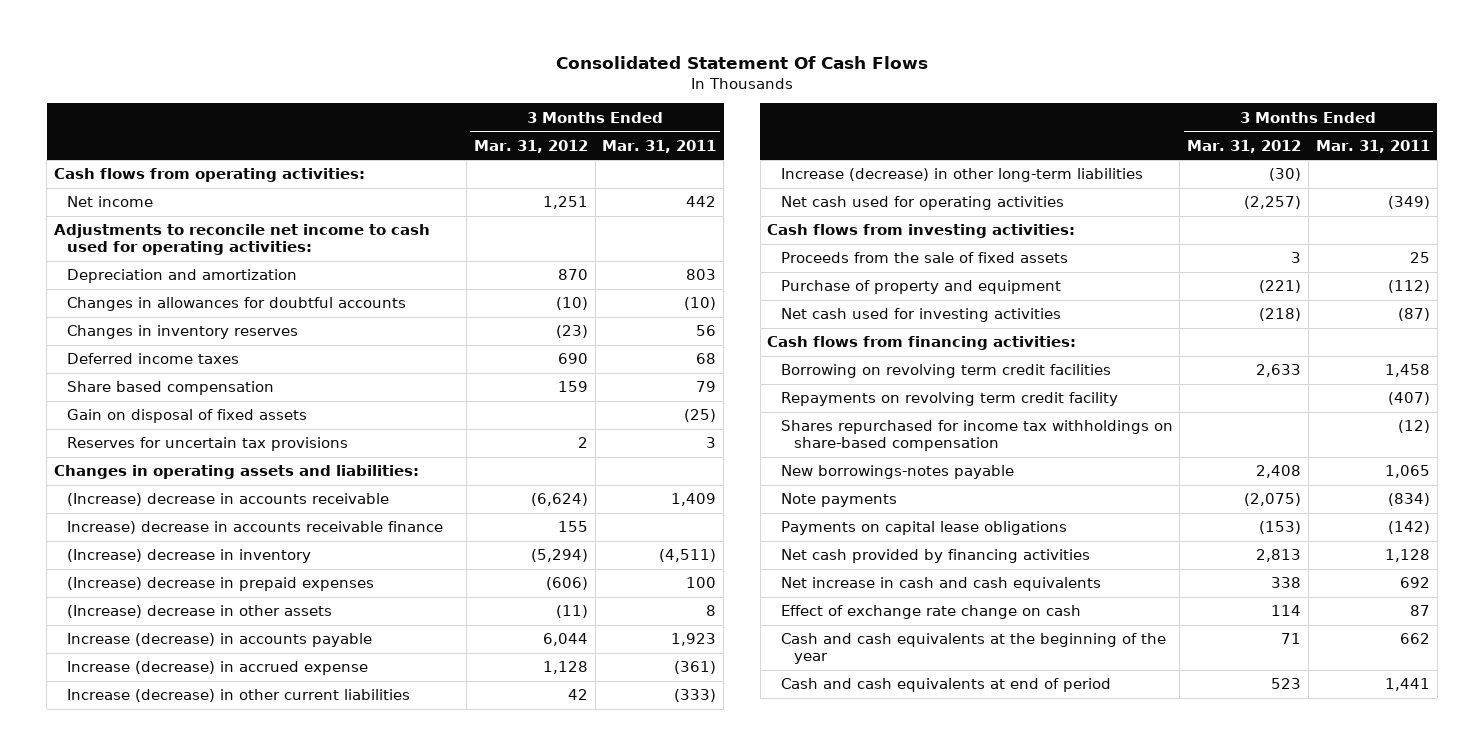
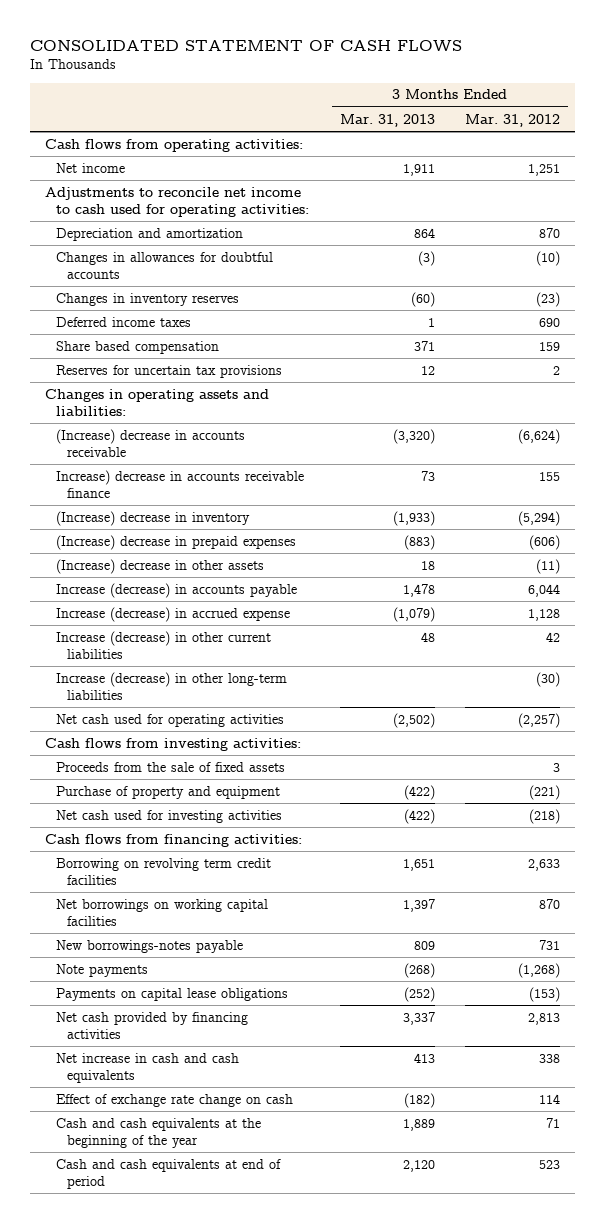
[555,56,928,70] Consolidated Statement Of Cash Flows -> [29,39,462,51] CONSOLIDATED STATEMENT OF CASH FLOWS
[602,139,717,153] Mar. 31, 2011 -> none
none -> [339,113,435,127] Mar. 31, 2013
[67,409,308,424] Gain on disposal of fixed assets -> none
[780,392,1118,407] Repayments on revolving term credit facility -> none
[780,420,1173,452] Shares repurchased for income tax withholdings on share-based compensation -> none
none -> [56,898,269,926] Net borrowings on working capital facilities
[1256,465,1302,479] 2,408 -> [538,939,560,950] 731
[1244,493,1302,507] (2,075) -> [517,962,560,978] (1,268)

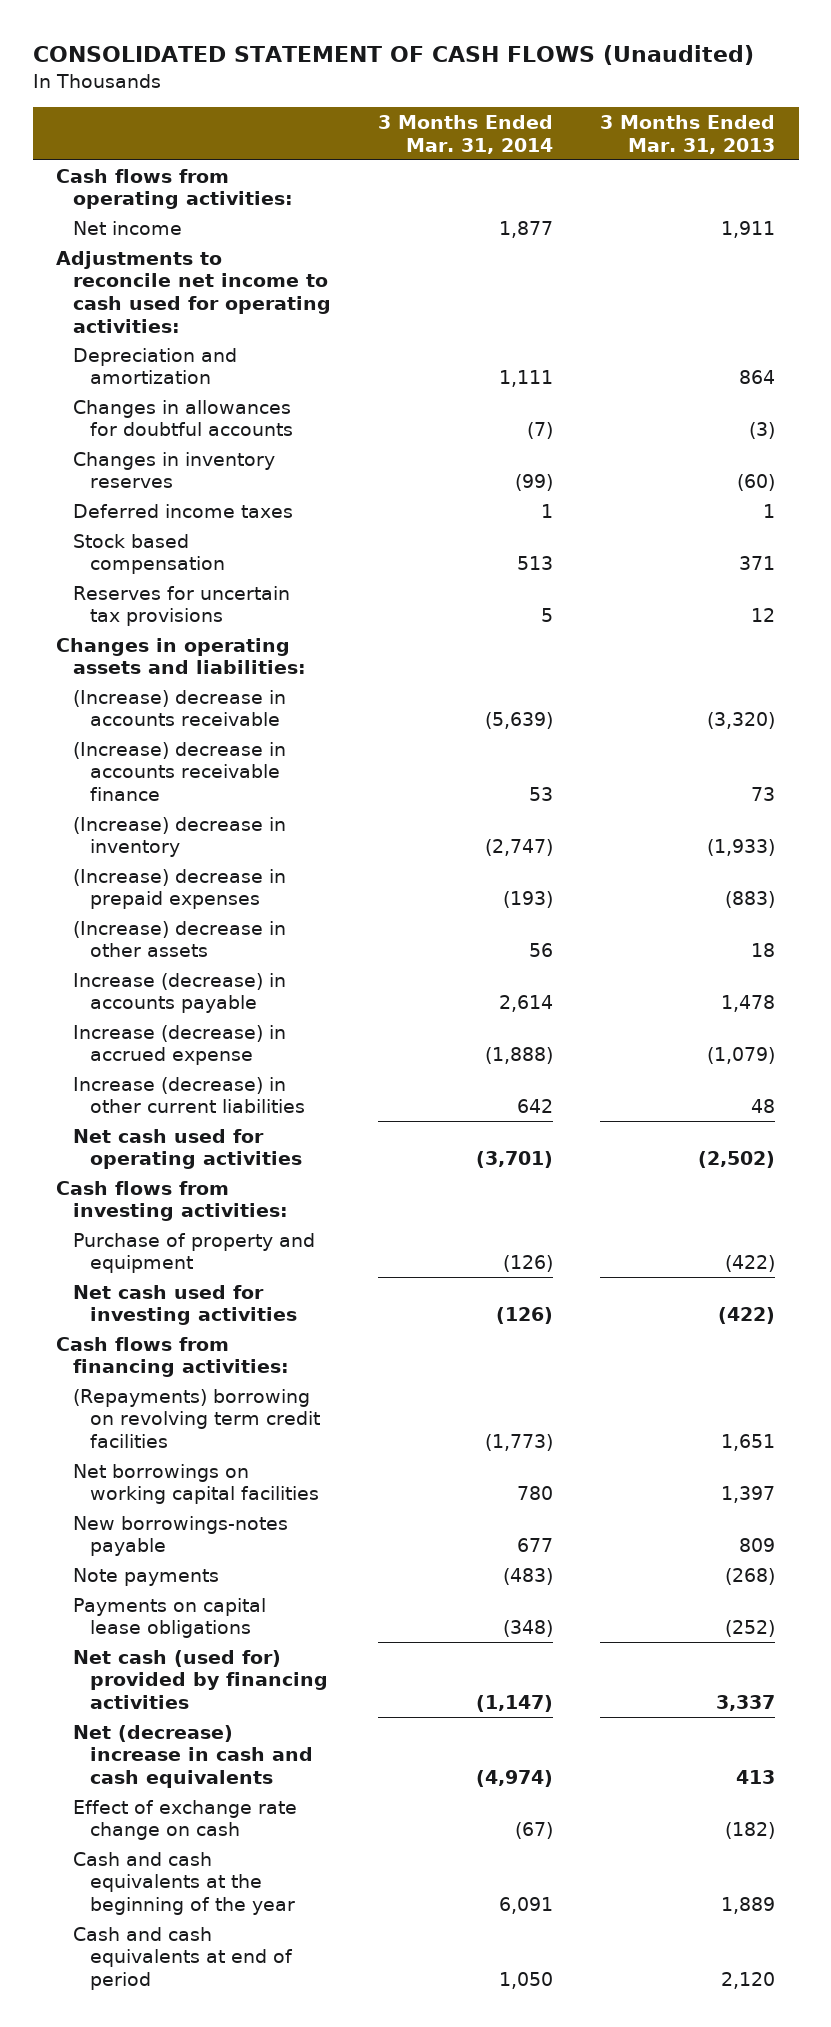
[29,39,462,51] CONSOLIDATED STATEMENT OF CASH FLOWS -> [32,45,754,66] CONSOLIDATED STATEMENT OF CASH FLOWS (Unaudited)
[464,113,560,127] Mar. 31, 2012 -> none
none -> [378,115,554,154] 3 Months Ended Mar. 31, 2014
[56,340,220,354] Share based compensation -> [73,533,226,575] Stock based compensation
[56,469,305,498] Increase) decrease in accounts receivable finance -> [73,741,287,801] (Increase) decrease in accounts receivable finance
[56,671,288,700] Increase (decrease) in other long-term liabilities -> none
[56,761,286,772] Proceeds from the sale of fixed assets -> none
[56,857,272,885] Borrowing on revolving term credit facilities -> [73,1388,321,1448] (Repayments) borrowing on revolving term credit facilities
[56,1011,249,1039] Net cash provided by financing activities -> [73,1649,329,1709] Net cash (used for) provided by financing activities
[56,1052,240,1083] Net increase in cash and cash equivalents -> [73,1724,314,1788] Net (decrease) increase in cash and cash equivalents

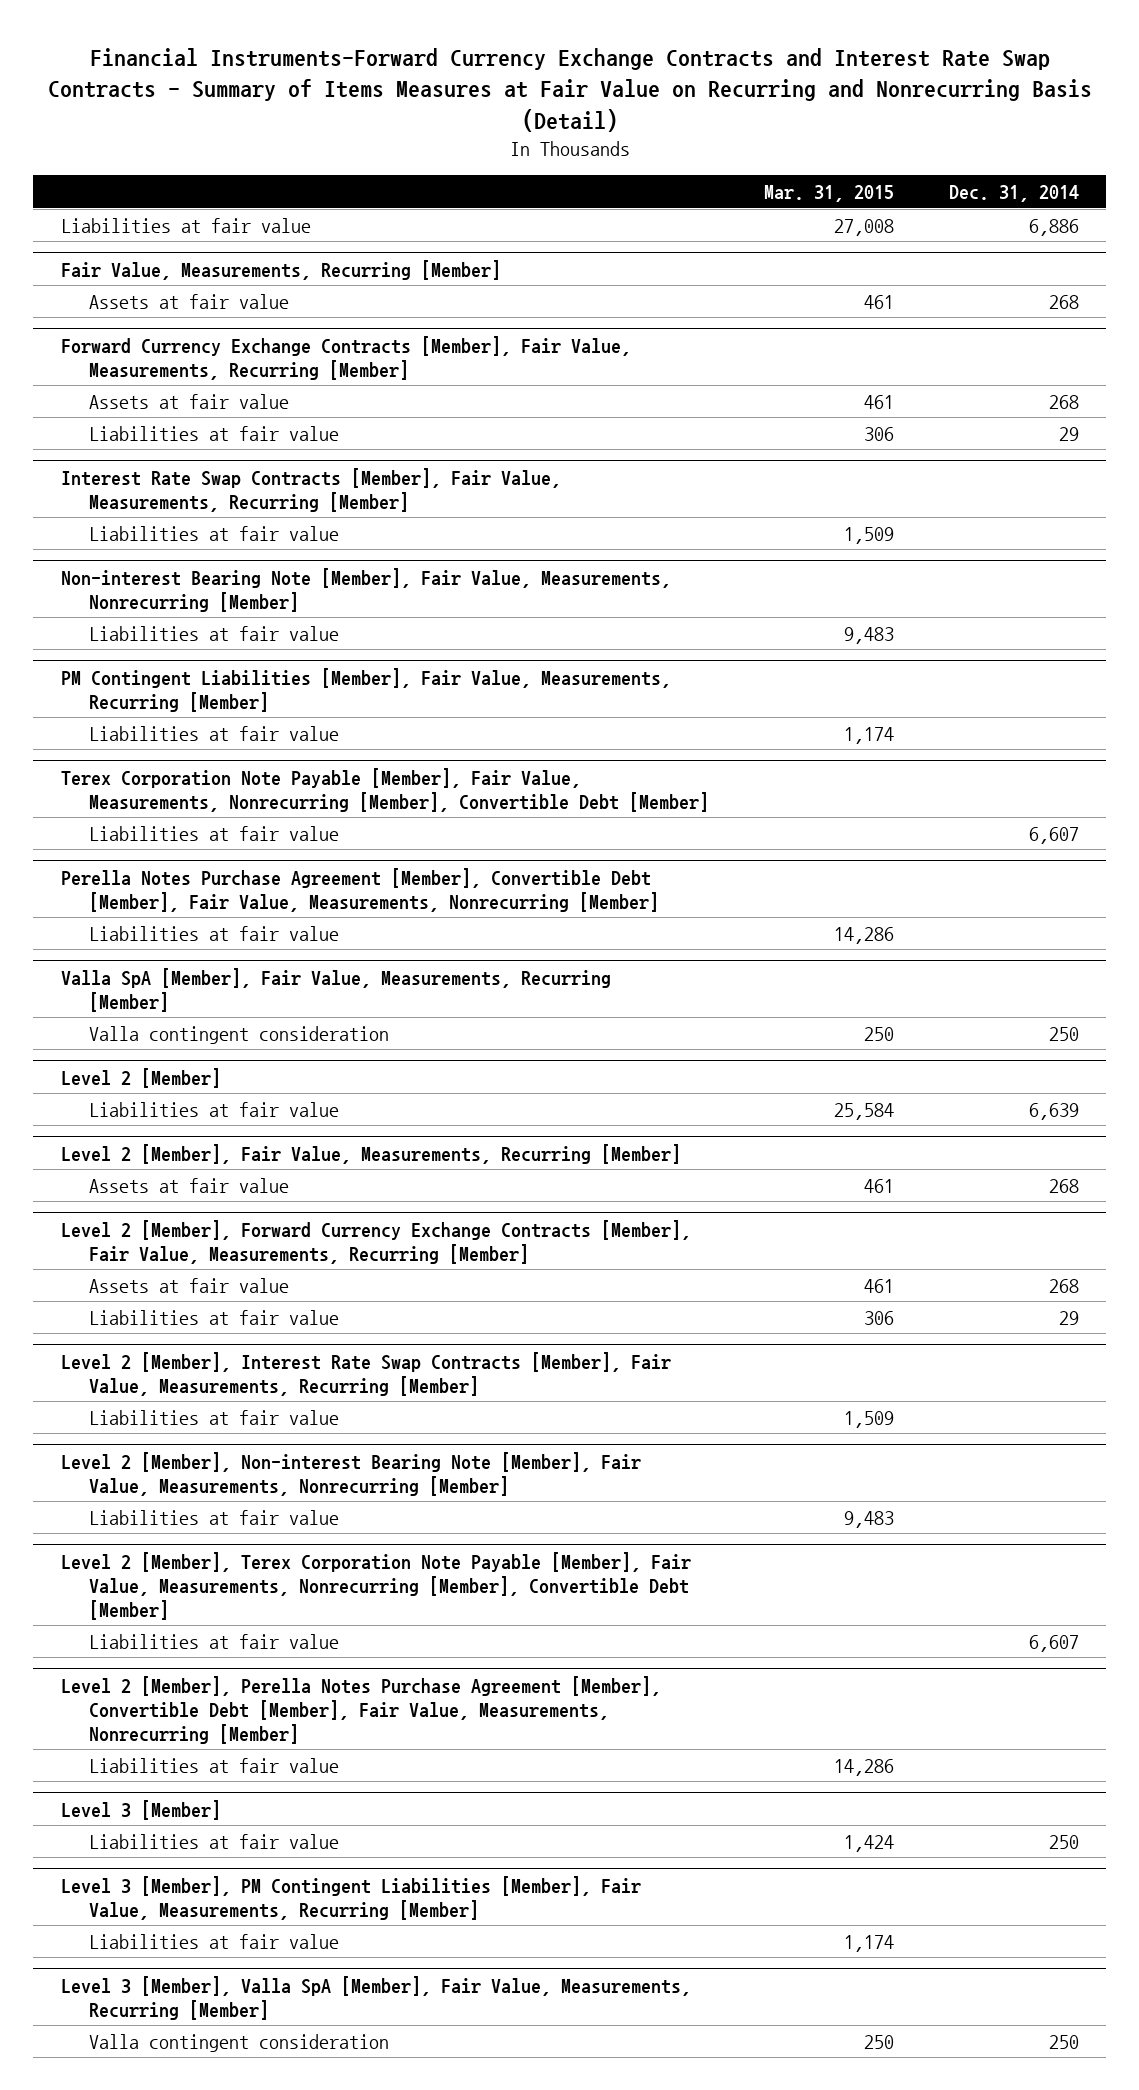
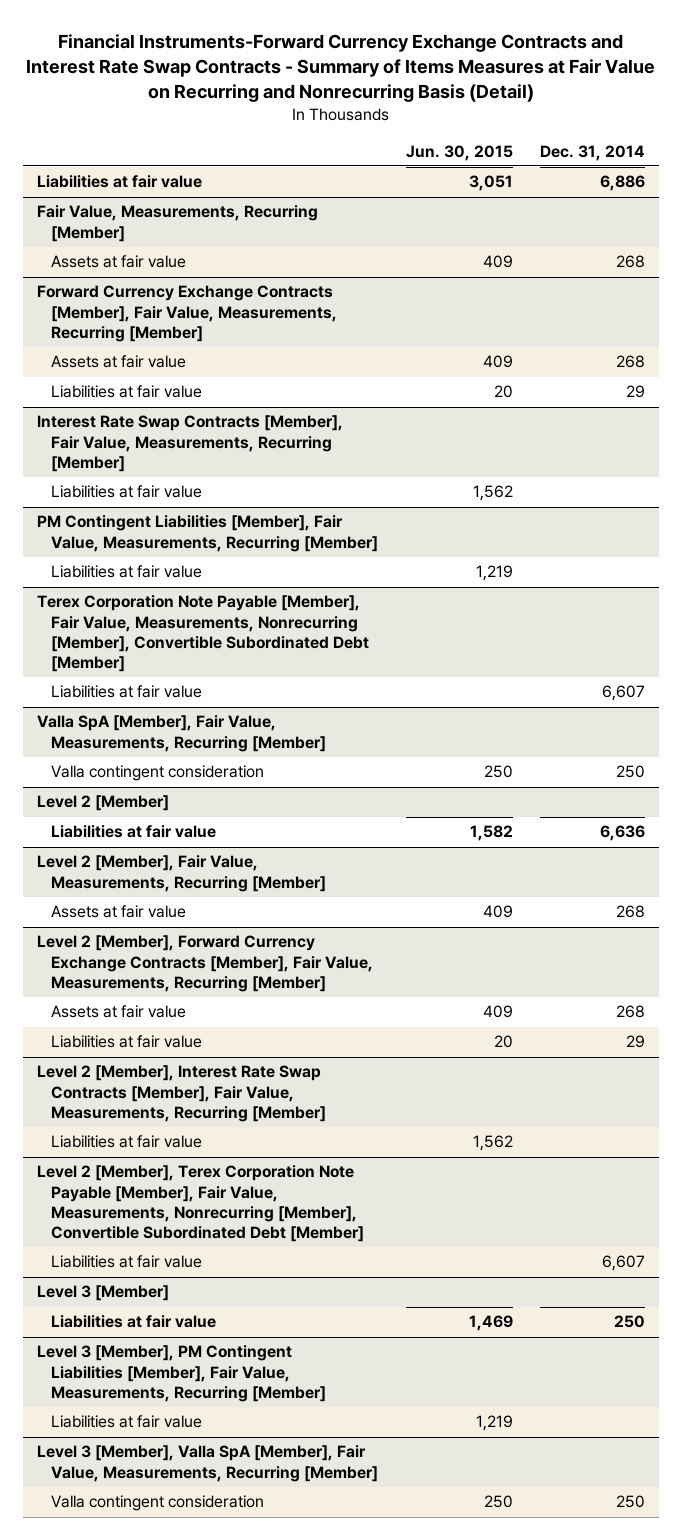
[763,184,894,202] Mar. 31, 2015 -> none
none -> [405,144,513,161] Jun. 30, 2015
[60,567,671,612] Non-interest Bearing Note [Member], Fair Value, Measurements, Nonrecurring [Member] -> none
[89,625,340,641] Liabilities at fair value -> none
[60,767,710,812] Terex Corporation Note Payable [Member], Fair Value, Measurements, Nonrecurring [Member], Convertible Debt [Member] -> [36,595,370,672] Terex Corporation Note Payable [Member], Fair Value, Measurements, Nonrecurring [Member], Convertible Subordinated Debt [Member]
[60,867,660,912] Perella Notes Purchase Agreement [Member], Convertible Debt [Member], Fair Value, Measurements, Nonrecurring [Member] -> none
[89,925,340,941] Liabilities at fair value -> none
[1028,1102,1079,1120] 6,639 -> [600,825,646,842] 6,636
[60,1451,641,1496] Level 2 [Member], Non-interest Bearing Note [Member], Fair Value, Measurements, Nonrecurring [Member] -> none
[89,1509,340,1525] Liabilities at fair value -> none
[60,1551,691,1620] Level 2 [Member], Terex Corporation Note Payable [Member], Fair Value, Measurements, Nonrecurring [Member], Convertible Debt [Member] -> [36,1165,365,1242] Level 2 [Member], Terex Corporation Note Payable [Member], Fair Value, Measurements, Nonrecurring [Member], Convertible Subordinated Debt [Member]
[60,1675,661,1744] Level 2 [Member], Perella Notes Purchase Agreement [Member], Convertible Debt [Member], Fair Value, Measurements, Nonrecurring [Member] -> none
[89,1757,340,1773] Liabilities at fair value -> none

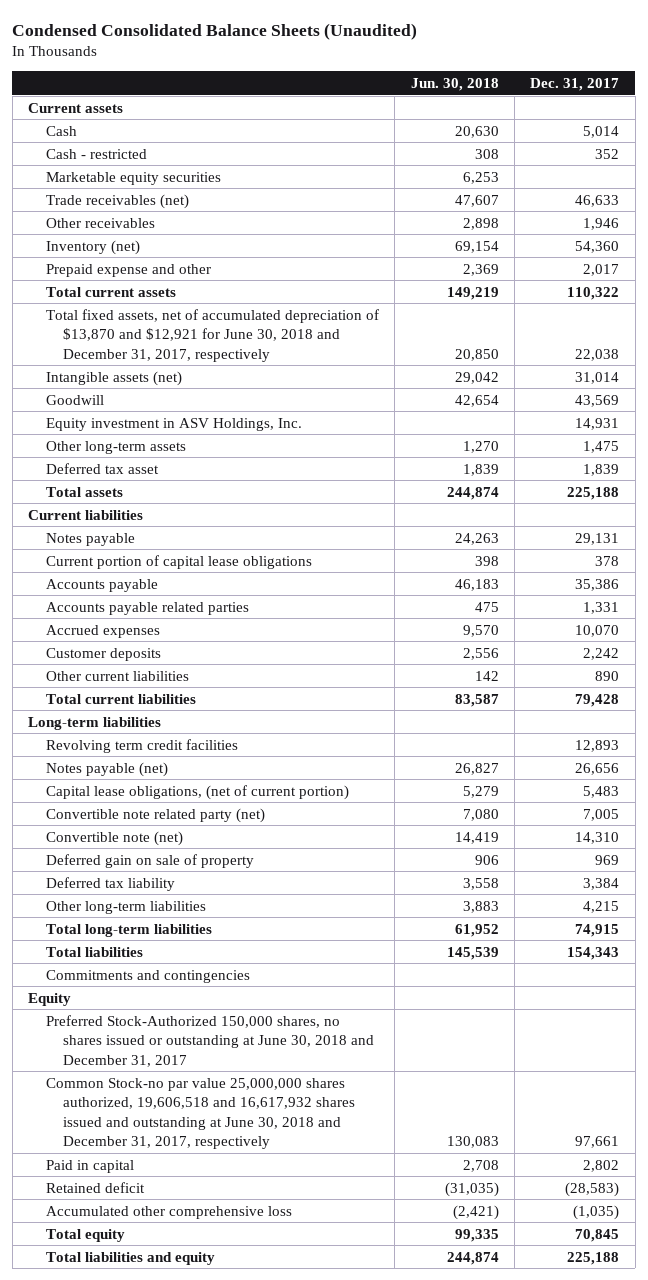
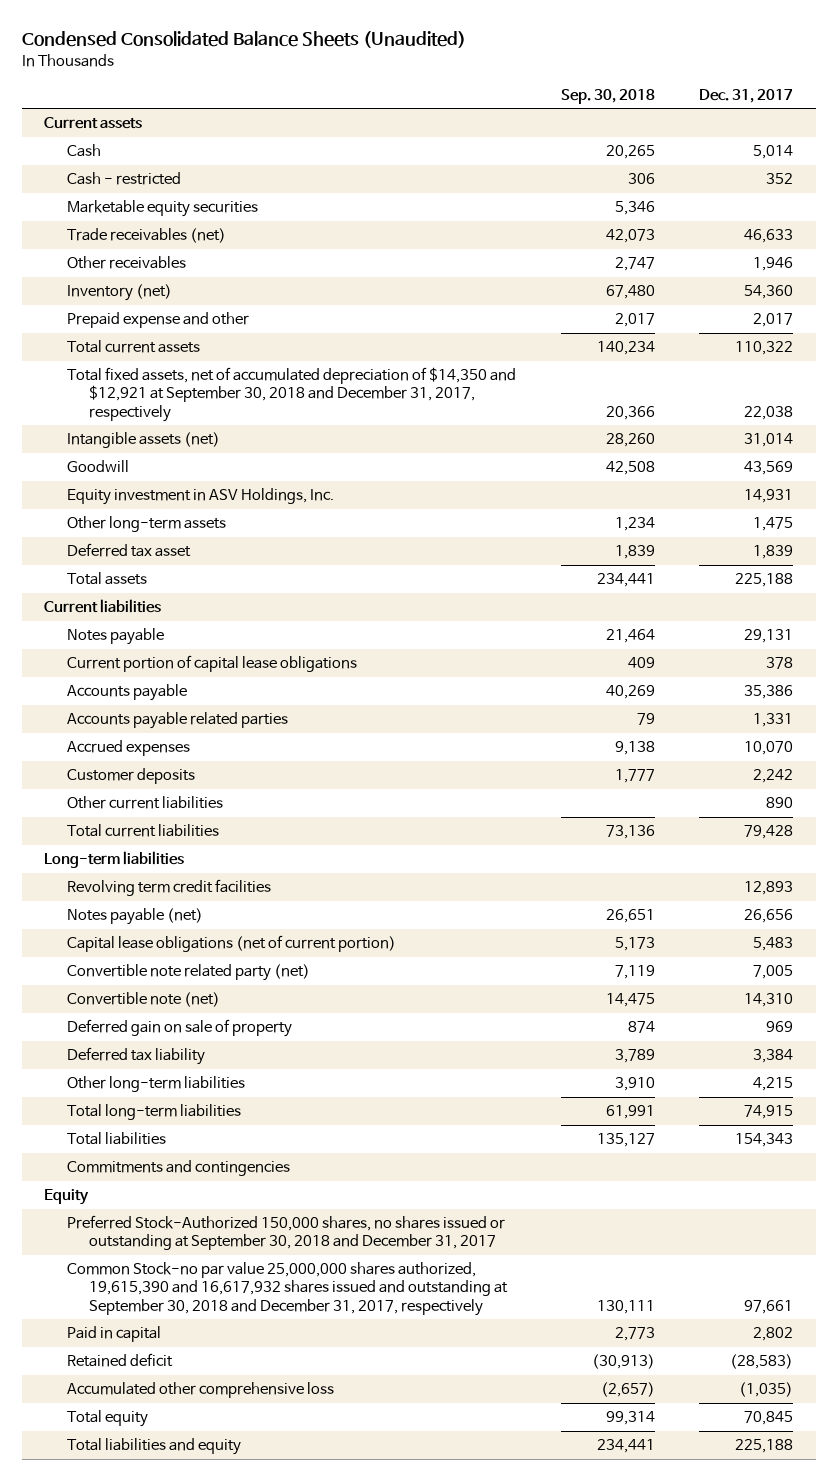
[410,77,499,91] Jun. 30, 2018 -> none
none -> [560,89,655,105] Sep. 30, 2018
[45,308,379,362] Total fixed assets, net of accumulated depreciation of $13,870 and $12,921 for June 30, 2018 and December 31, 2017, respectively -> [66,367,516,422] Total fixed assets, net of accumulated depreciation of $14,350 and $12,921 at September 30, 2018 and December 31, 2017, respectively
[45,784,349,800] Capital lease obligations, (net of current portion) -> [66,935,396,953] Capital lease obligations (net of current portion)
[45,1014,374,1067] Preferred Stock-Authorized 150,000 shares, no shares issued or outstanding at June 30, 2018 and December 31, 2017 -> [66,1215,505,1251] Preferred Stock-Authorized 150,000 shares, no shares issued or outstanding at September 30, 2018 and December 31, 2017
[45,1077,355,1149] Common Stock-no par value 25,000,000 shares authorized, 19,606,518 and 16,617,932 shares issued and outstanding at June 30, 2018 and December 31, 2017, respectively -> [66,1262,509,1316] Common Stock-no par value 25,000,000 shares authorized, 19,615,390 and 16,617,932 shares issued and outstanding at September 30, 2018 and December 31, 2017, respectively

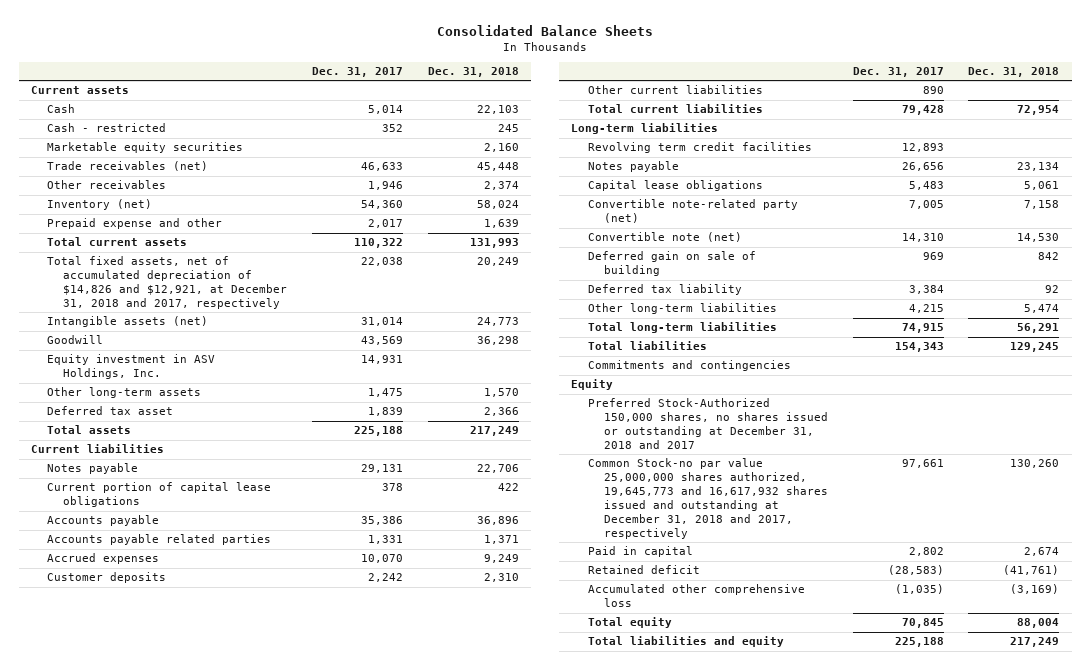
[21,31,466,49] Condensed Consolidated Balance Sheets (Unaudited) -> [437,24,654,36] Consolidated Balance Sheets
[560,89,655,105] Sep. 30, 2018 -> none
none -> [428,67,520,78] Dec. 31, 2018
[66,367,516,422] Total fixed assets, net of accumulated depreciation of $14,350 and $12,921 at September 30, 2018 and December 31, 2017, respectively -> [47,256,288,310] Total fixed assets, net of accumulated depreciation of $14,826 and $12,921, at December 31, 2018 and 2017, respectively
[66,908,203,926] Notes payable (net) -> [587,161,679,173] Notes payable
[66,935,396,953] Capital lease obligations (net of current portion) -> [587,180,763,192] Capital lease obligations
[66,964,310,982] Convertible note related party (net) -> [587,199,798,224] Convertible note-related party (net)
[66,1019,292,1038] Deferred gain on sale of property -> [587,251,756,277] Deferred gain on sale of building
[66,1215,505,1251] Preferred Stock-Authorized 150,000 shares, no shares issued or outstanding at September 30, 2018 and December 31, 2017 -> [587,398,828,450] Preferred Stock-Authorized 150,000 shares, no shares issued or outstanding at December 31, 2018 and 2017
[66,1262,509,1316] Common Stock-no par value 25,000,000 shares authorized, 19,615,390 and 16,617,932 shares issued and outstanding at September 30, 2018 and December 31, 2017, respectively -> [587,458,828,539] Common Stock-no par value 25,000,000 shares authorized, 19,645,773 and 16,617,932 shares issued and outstanding at December 31, 2018 and 2017, respectively

